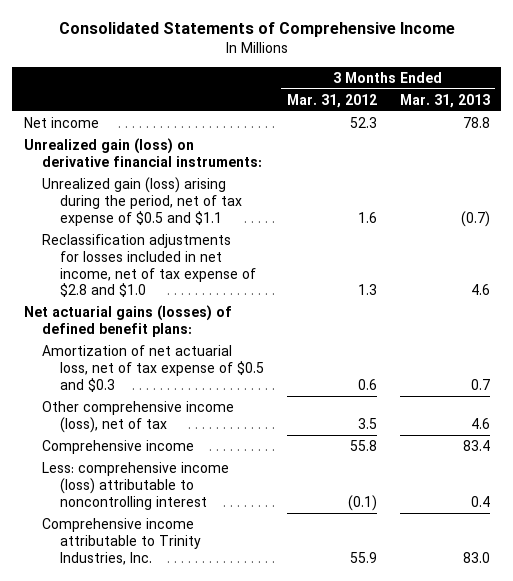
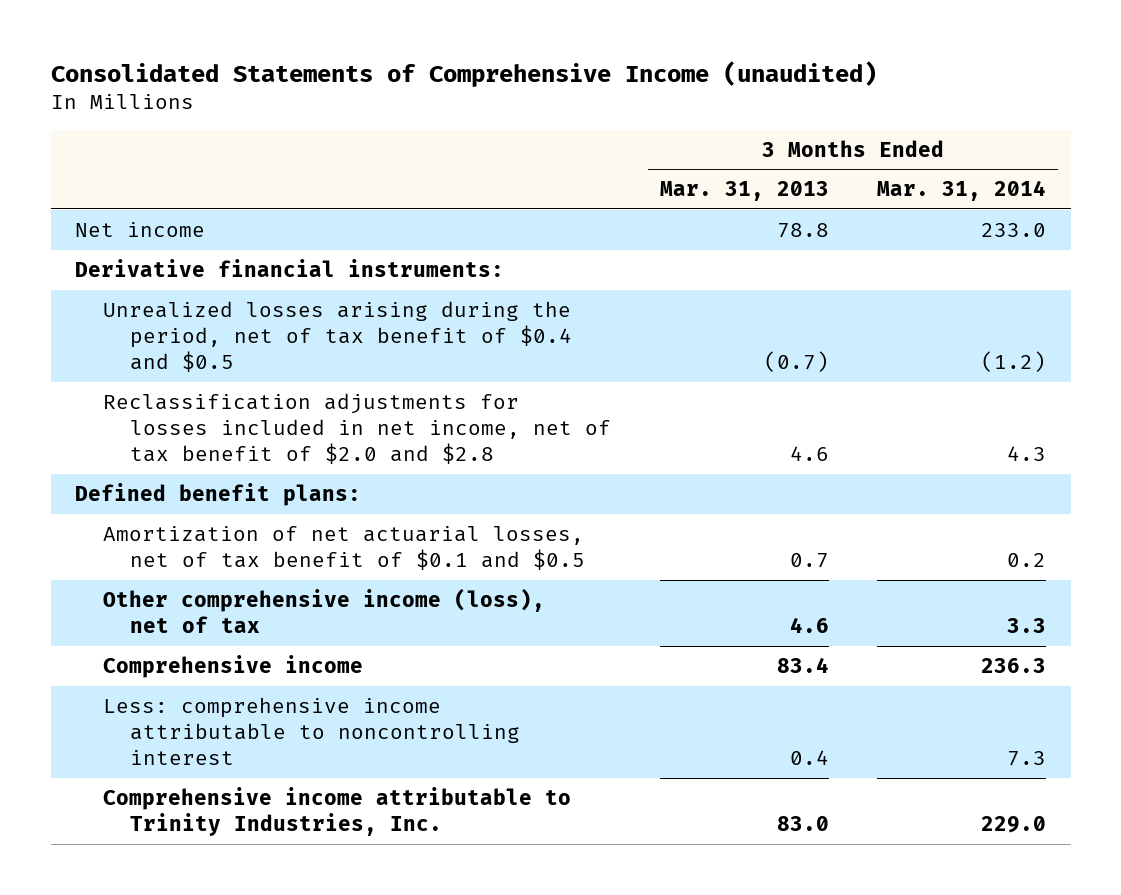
[58,22,455,38] Consolidated Statements of Comprehensive Income -> [50,61,877,88] Consolidated Statements of Comprehensive Income (unaudited)
[286,93,377,108] Mar. 31, 2012 -> none
none -> [877,180,1047,202] Mar. 31, 2014
[23,137,262,167] Unrealized gain (loss) on derivative financial instruments: -> [74,258,504,277] Derivative financial instruments:
[41,176,242,226] Unrealized gain (loss) arising during the period, net of tax expense of $0.5 and $1.1 -> [102,300,573,372] Unrealized losses arising during the period, net of tax benefit of $0.4 and $0.5
[41,233,256,298] Reclassification adjustments for losses included in net income, net of tax expense of $2.8 and $1.0 -> [102,392,612,464] Reclassification adjustments for losses included in net income, net of tax benefit of $2.0 and $2.8
[23,304,232,337] Net actuarial gains (losses) of defined benefit plans: -> [74,482,361,506] Defined benefit plans:
[41,344,264,392] Amortization of net actuarial loss, net of tax expense of $0.5 and $0.3 -> [102,525,586,570] Amortization of net actuarial losses, net of tax benefit of $0.1 and $0.5
[41,461,229,510] Less: comprehensive income (loss) attributable to noncontrolling interest -> [102,696,521,765] Less: comprehensive income attributable to noncontrolling interest

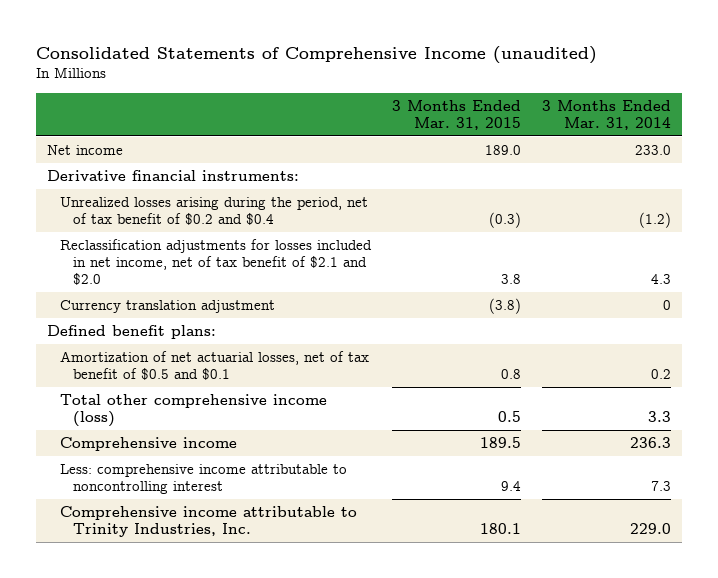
[659,181,829,202] Mar. 31, 2013 -> none
none -> [392,99,522,130] 3 Months Ended Mar. 31, 2015
[102,300,573,372] Unrealized losses arising during the period, net of tax benefit of $0.4 and $0.5 -> [59,196,368,226] Unrealized losses arising during the period, net of tax benefit of $0.2 and $0.4
[102,392,612,464] Reclassification adjustments for losses included in net income, net of tax benefit of $2.0 and $2.8 -> [59,238,372,286] Reclassification adjustments for losses included in net income, net of tax benefit of $2.1 and $2.0
none -> [59,299,275,313] Currency translation adjustment
[102,525,586,570] Amortization of net actuarial losses, net of tax benefit of $0.1 and $0.5 -> [59,350,369,381] Amortization of net actuarial losses, net of tax benefit of $0.5 and $0.1
[102,587,545,633] Other comprehensive income (loss), net of tax -> [59,393,327,428] Total other comprehensive income (loss)

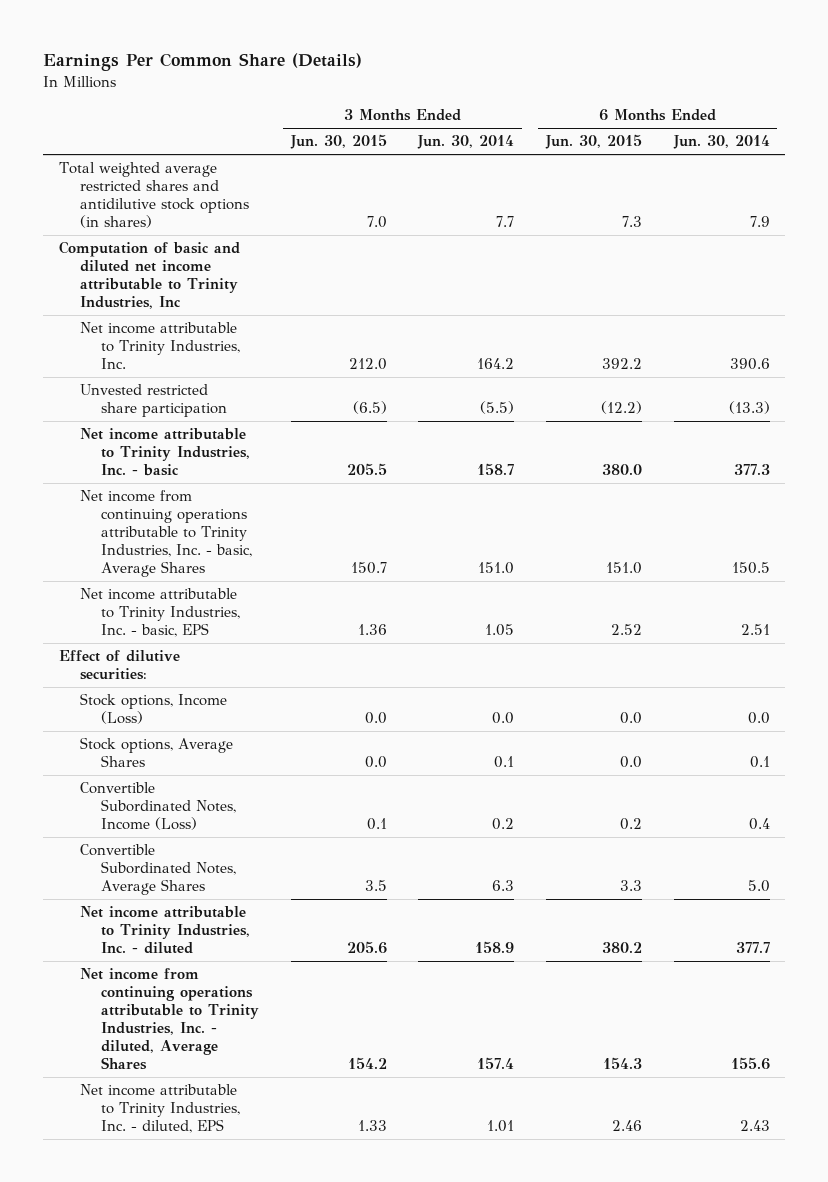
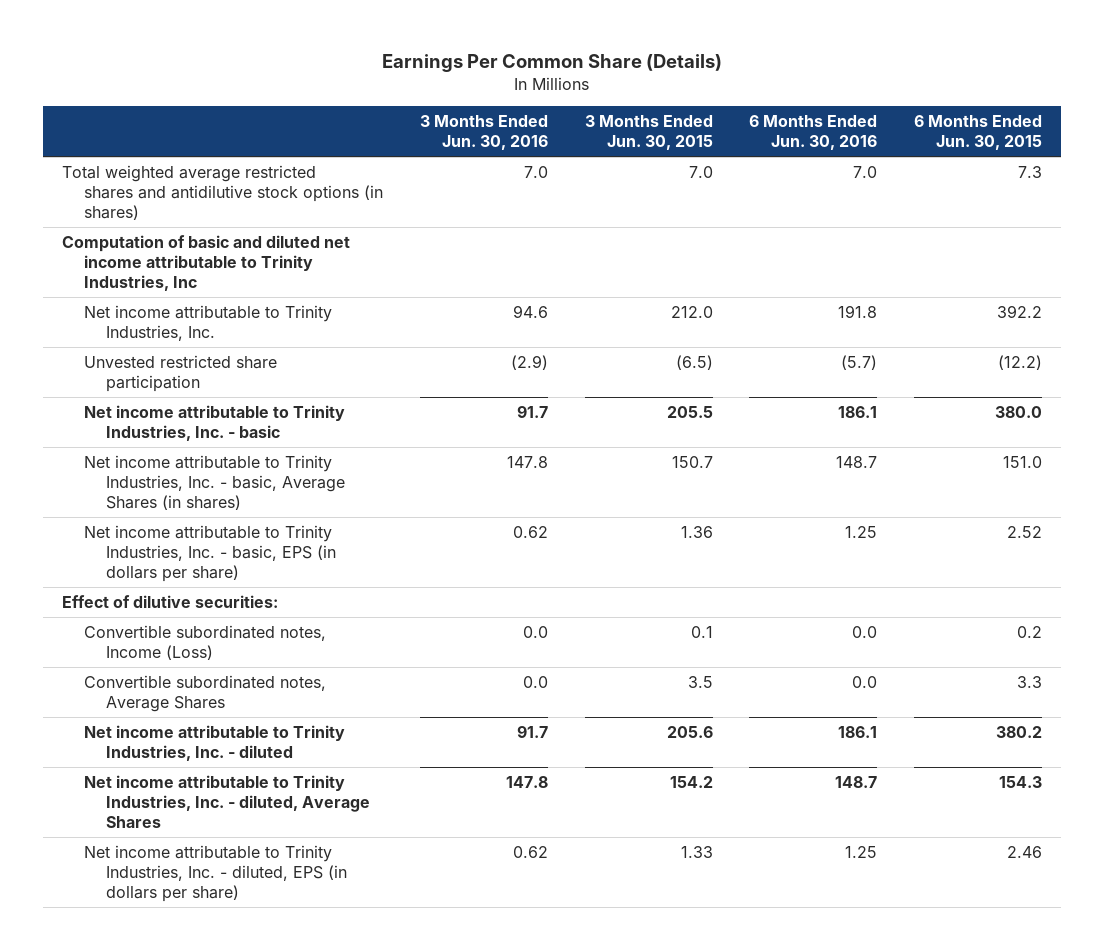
[417,135,515,150] Jun. 30, 2014 -> none
[672,135,770,150] Jun. 30, 2014 -> none
none -> [419,115,548,151] 3 Months Ended Jun. 30, 2016
none -> [749,115,878,151] 6 Months Ended Jun. 30, 2016
[79,490,253,578] Net income from continuing operations attributable to Trinity Industries, Inc. - basic, Average Shares -> [83,454,345,510] Net income attributable to Trinity Industries, Inc. - basic, Average Shares (in shares)
[79,588,241,638] Net income attributable to Trinity Industries, Inc. - basic, EPS -> [83,524,336,582] Net income attributable to Trinity Industries, Inc. - basic, EPS (in dollars per share)
[79,693,227,725] Stock options, Income (Loss) -> none
[79,737,233,768] Stock options, Average Shares -> none
[79,782,237,831] Convertible Subordinated Notes, Income (Loss) -> [83,624,326,660] Convertible subordinated notes, Income (Loss)
[79,844,237,896] Convertible Subordinated Notes, Average Shares -> [83,674,326,712] Convertible subordinated notes, Average Shares
[79,968,260,1071] Net income from continuing operations attributable to Trinity Industries, Inc. - diluted, Average Shares -> [83,774,370,828] Net income attributable to Trinity Industries, Inc. - diluted, Average Shares
[79,1084,241,1134] Net income attributable to Trinity Industries, Inc. - diluted, EPS -> [83,844,347,902] Net income attributable to Trinity Industries, Inc. - diluted, EPS (in dollars per share)

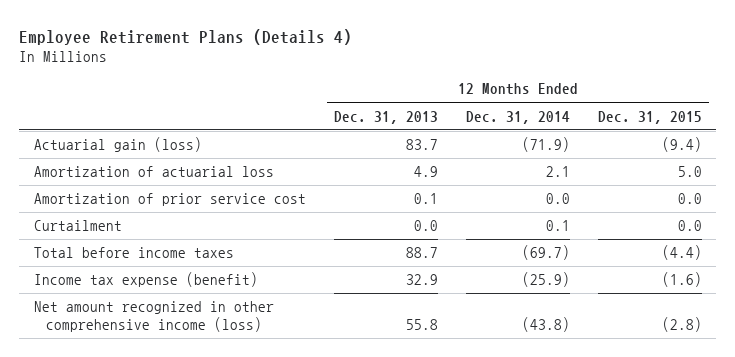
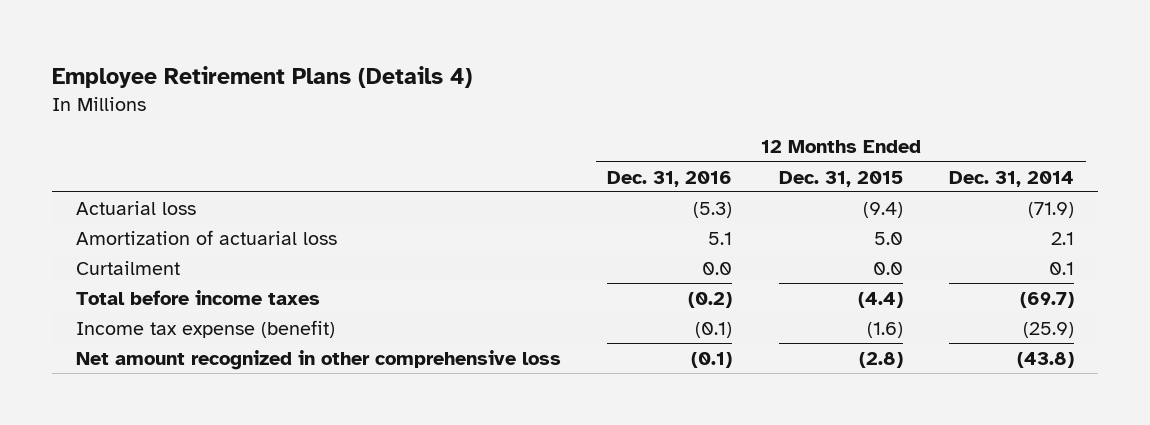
[333,110,438,124] Dec. 31, 2013 -> none
none -> [607,170,733,187] Dec. 31, 2016
[33,137,202,153] Actuarial gain (loss) -> [75,201,196,216] Actuarial loss
[33,193,306,207] Amortization of prior service cost -> none
[33,301,274,333] Net amount recognized in other comprehensive income (loss) -> [75,350,561,371] Net amount recognized in other comprehensive loss

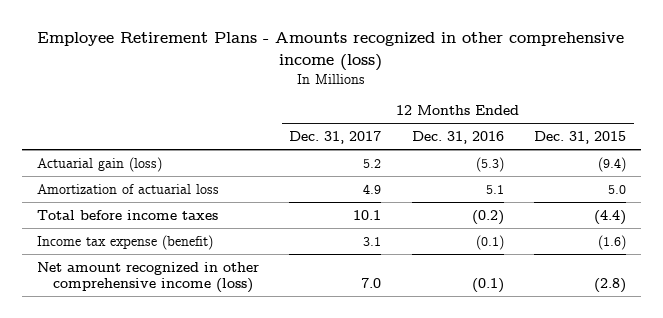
[52,65,473,88] Employee Retirement Plans (Details 4) -> [37,32,625,72] Employee Retirement Plans - Amounts recognized in other comprehensive income (loss)
[949,170,1075,187] Dec. 31, 2014 -> none
none -> [289,131,382,145] Dec. 31, 2017
[75,201,196,216] Actuarial loss -> [37,156,163,172] Actuarial gain (loss)
[75,261,180,276] Curtailment -> none
[75,350,561,371] Net amount recognized in other comprehensive loss -> [37,261,260,294] Net amount recognized in other comprehensive income (loss)

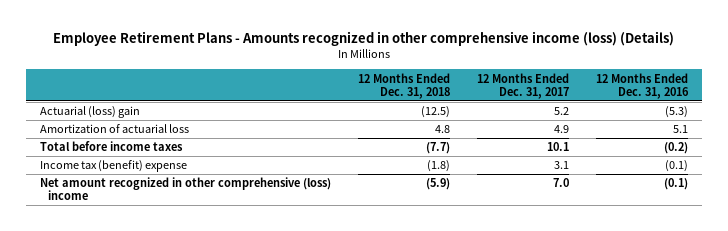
[37,32,625,72] Employee Retirement Plans - Amounts recognized in other comprehensive income (loss) -> [52,31,674,47] Employee Retirement Plans - Amounts recognized in other comprehensive income (loss) (Details)
[533,131,626,145] Dec. 31, 2015 -> none
none -> [357,72,450,99] 12 Months Ended Dec. 31, 2018
[37,156,163,172] Actuarial gain (loss) -> [39,106,140,119] Actuarial (loss) gain
[37,234,214,250] Income tax expense (benefit) -> [39,160,187,173] Income tax (benefit) expense
[37,261,260,294] Net amount recognized in other comprehensive income (loss) -> [39,177,331,201] Net amount recognized in other comprehensive (loss) income

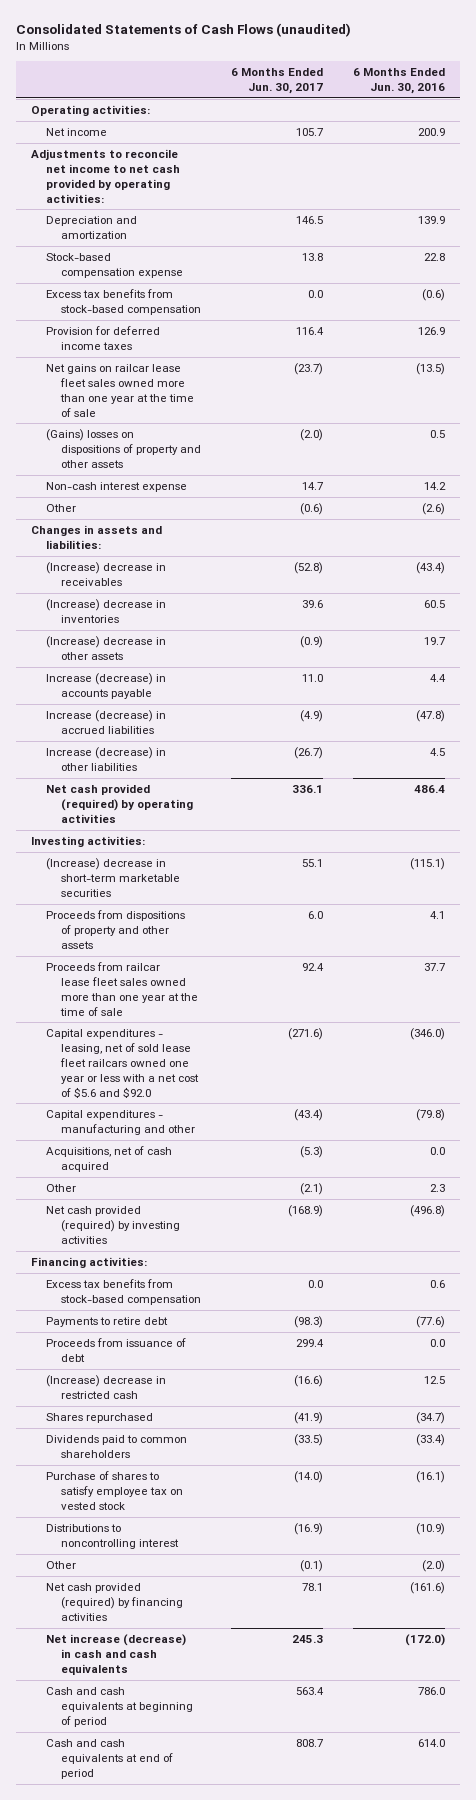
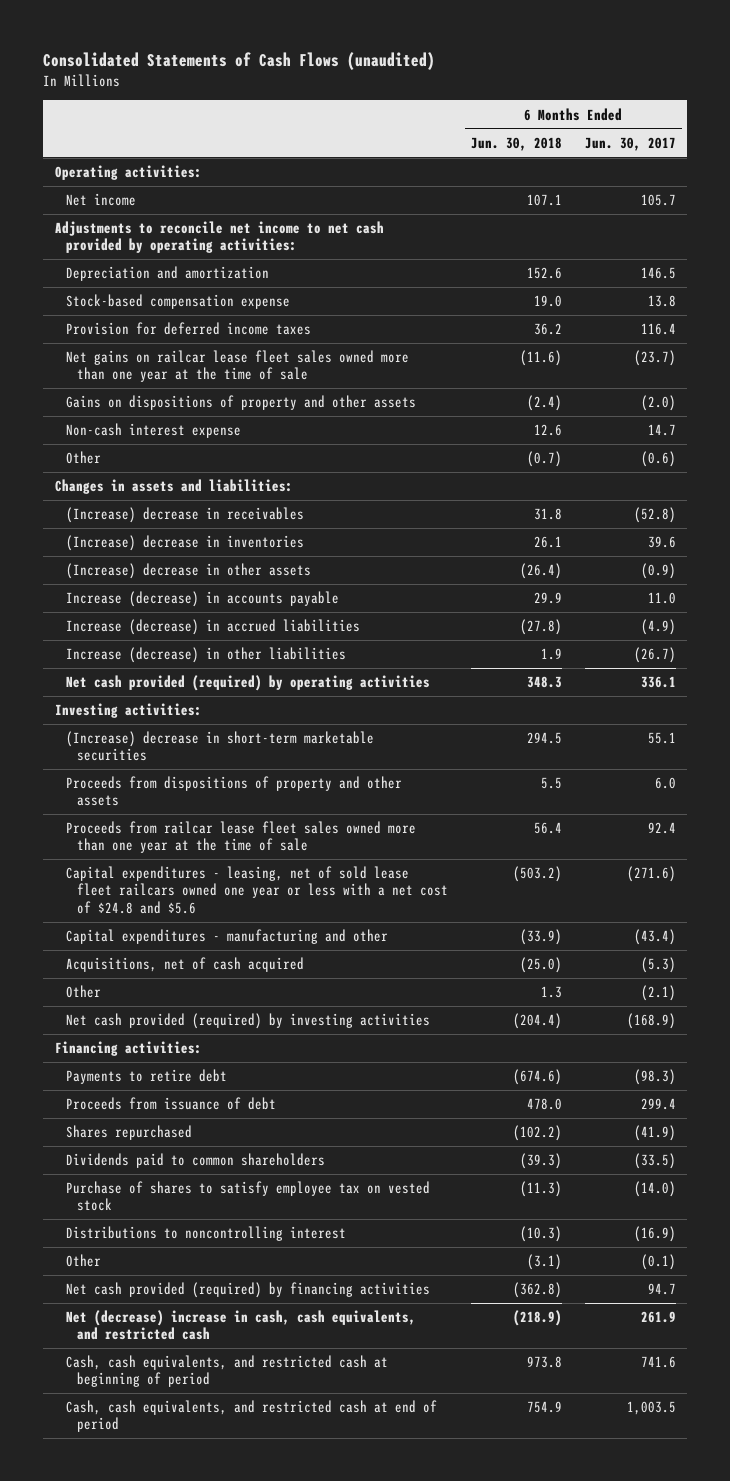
[353,68,446,95] 6 Months Ended Jun. 30, 2016 -> none
none -> [470,136,562,151] Jun. 30, 2018
[45,288,201,315] Excess tax benefits from stock-based compensation -> none
[45,428,201,468] (Gains) losses on dispositions of property and other assets -> [65,395,416,411] Gains on dispositions of property and other assets
[45,1028,199,1098] Capital expenditures - leasing, net of sold lease fleet railcars owned one year or less with a net cost of $5.6 and $92.0 -> [65,866,448,914] Capital expenditures - leasing, net of sold lease fleet railcars owned one year or less with a net cost of $24.8 and $5.6
[45,1278,201,1305] Excess tax benefits from stock-based compensation -> none
[45,1374,166,1399] (Increase) decrease in restricted cash -> none
[301,1582,323,1591] 78.1 -> [647,1283,676,1296] 94.7
[45,1633,186,1675] Net increase (decrease) in cash and cash equivalents -> [65,1310,416,1341] Net (decrease) increase in cash, cash equivalents, and restricted cash
[291,1634,323,1643] 245.3 -> [640,1311,676,1324] 261.9
[45,1686,193,1727] Cash and cash equivalents at beginning of period -> [65,1355,388,1388] Cash, cash equivalents, and restricted cash at beginning of period
[295,1686,324,1695] 563.4 -> [640,1356,676,1369] 741.6
[45,1738,173,1779] Cash and cash equivalents at end of period -> [65,1400,437,1433] Cash, cash equivalents, and restricted cash at end of period
[295,1738,323,1747] 808.7 -> [626,1401,676,1416] 1,003.5

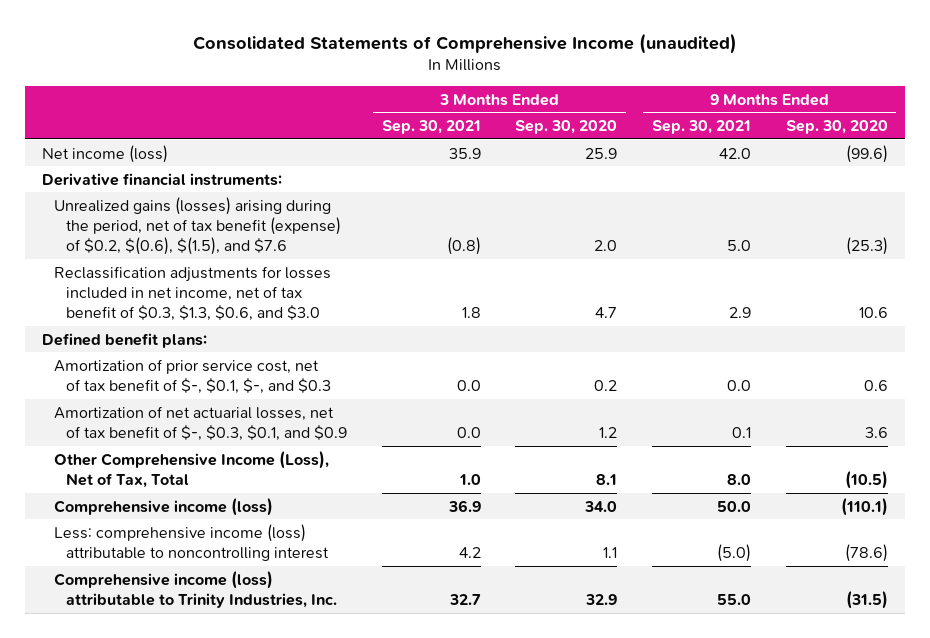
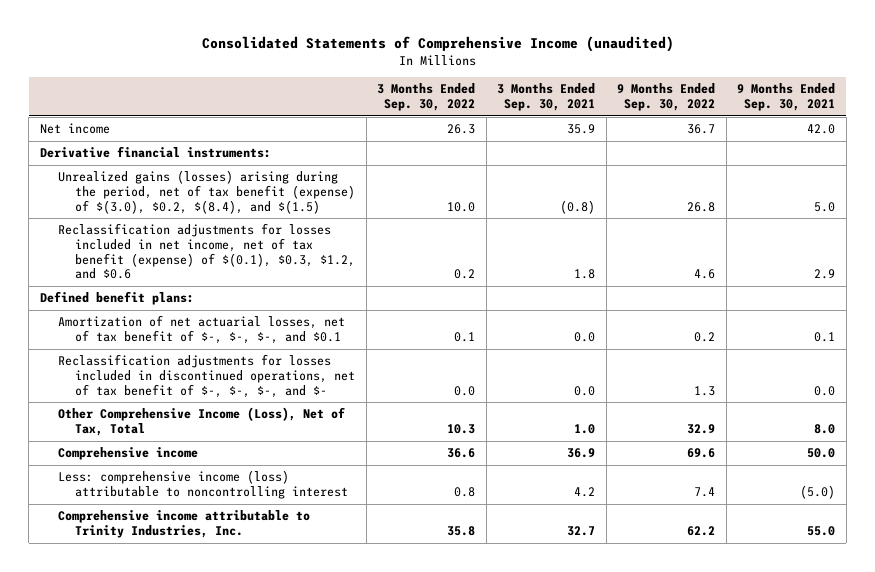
[515,119,618,134] Sep. 30, 2020 -> none
[785,119,888,134] Sep. 30, 2020 -> none
none -> [377,83,476,112] 3 Months Ended Sep. 30, 2022
none -> [617,83,716,112] 9 Months Ended Sep. 30, 2022
[41,144,168,163] Net income (loss) -> [39,123,110,135] Net income
[54,196,342,256] Unrealized gains (losses) arising during the period, net of tax benefit (expense) of $0.2, $(0.6), $(1.5), and $7.6 -> [57,170,356,214] Unrealized gains (losses) arising during the period, net of tax benefit (expense) of $(3.0), $0.2, $(8.4), and $(1.5)
[54,265,332,322] Reclassification adjustments for losses included in net income, net of tax benefit of $0.3, $1.3, $0.6, and $3.0 -> [57,223,356,280] Reclassification adjustments for losses included in net income, net of tax benefit (expense) of $(0.1), $0.3, $1.2, and $0.6
[54,358,332,394] Amortization of prior service cost, net of tax benefit of $-, $0.1, $-, and $0.3 -> none
[54,405,348,441] Amortization of net actuarial losses, net of tax benefit of $-, $0.3, $0.1, and $0.9 -> [57,315,345,345] Amortization of net actuarial losses, net of tax benefit of $-, $-, $-, and $0.1
none -> [57,354,356,398] Reclassification adjustments for losses included in discontinued operations, net of tax benefit of $-, $-, $-, and $-
[54,497,274,516] Comprehensive income (loss) -> [57,447,198,461] Comprehensive income
[54,570,338,608] Comprehensive income (loss) attributable to Trinity Industries, Inc. -> [57,510,310,539] Comprehensive income attributable to Trinity Industries, Inc.

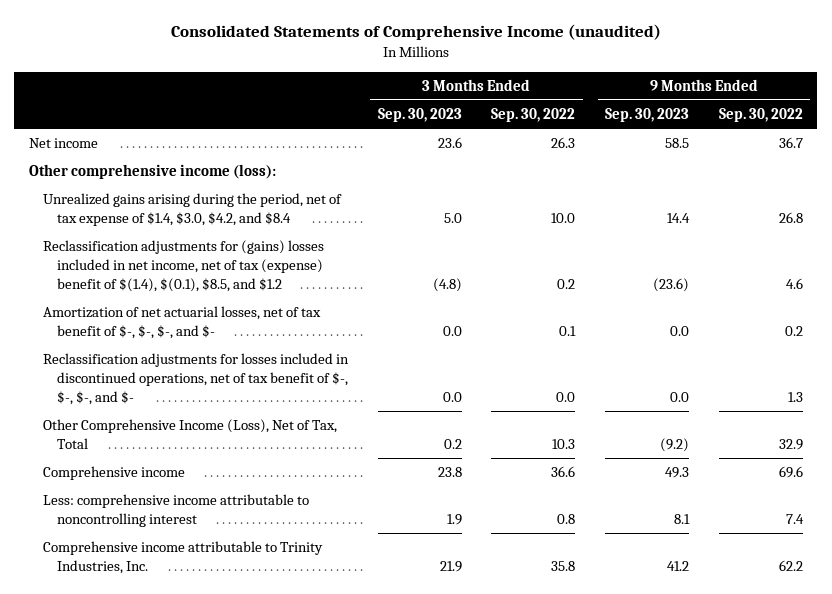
[497,83,596,112] 3 Months Ended Sep. 30, 2021 -> none
[737,83,836,112] 9 Months Ended Sep. 30, 2021 -> none
none -> [377,108,462,123] Sep. 30, 2023
none -> [604,108,689,123] Sep. 30, 2023
[39,146,271,159] Derivative financial instruments: -> none
[39,291,194,306] Defined benefit plans: -> none
none -> [29,164,277,180] Other comprehensive income (loss):
[57,170,356,214] Unrealized gains (losses) arising during the period, net of tax benefit (expense) of $(3.0), $0.2, $(8.4), and $(1.5) -> [42,193,342,226] Unrealized gains arising during the period, net of tax expense of $1.4, $3.0, $4.2, and $8.4
[57,223,356,280] Reclassification adjustments for losses included in net income, net of tax benefit (expense) of $(0.1), $0.3, $1.2, and $0.6 -> [42,240,324,292] Reclassification adjustments for (gains) losses included in net income, net of tax (expense) benefit of $(1.4), $(0.1), $8.5, and $1.2
[57,315,345,345] Amortization of net actuarial losses, net of tax benefit of $-, $-, $-, and $0.1 -> [42,306,321,339] Amortization of net actuarial losses, net of tax benefit of $-, $-, $-, and $-
[57,470,349,500] Less: comprehensive income (loss) attributable to noncontrolling interest -> [42,494,309,527] Less: comprehensive income attributable to noncontrolling interest

